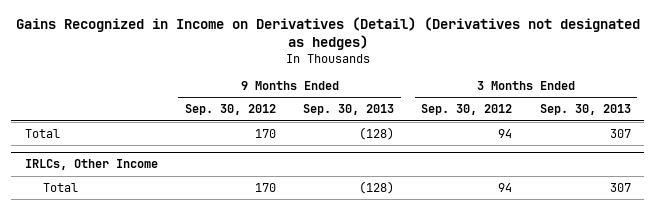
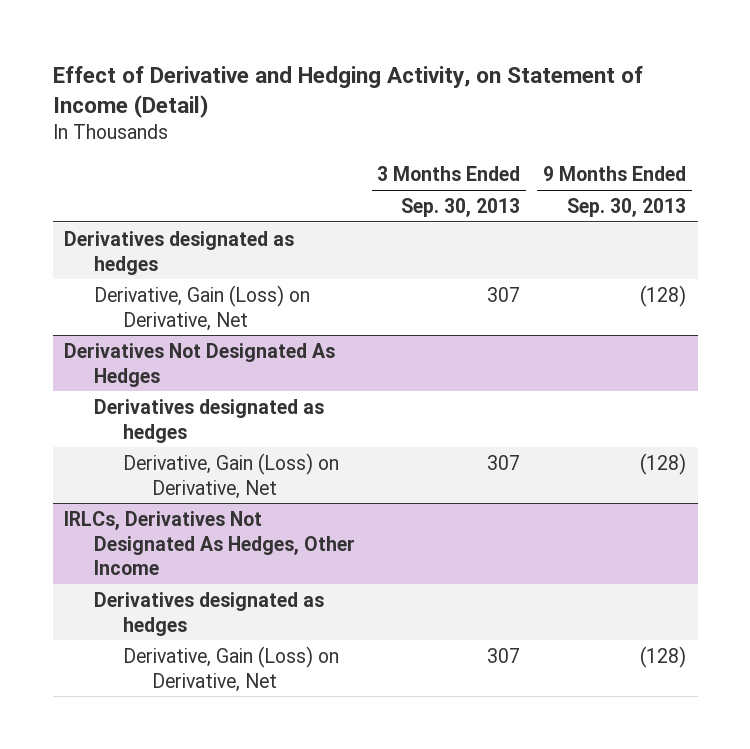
[15,17,640,51] Gains Recognized in Income on Derivatives (Detail) (Derivatives not designated as hedges) -> [52,65,643,118] Effect of Derivative and Hedging Activity, on Statement of Income (Detail)
[185,104,277,116] Sep. 30, 2012 -> none
[421,104,513,116] Sep. 30, 2012 -> none
[24,159,158,171] IRLCs, Other Income -> none
none -> [64,230,295,275] Derivatives designated as hedges
[24,128,60,138] Total -> [93,284,310,331] Derivative, Gain (Loss) on Derivative, Net
none -> [64,342,336,387] Derivatives Not Designated As Hedges
none -> [93,398,324,443] Derivatives designated as hedges
[42,182,78,192] Total -> [122,452,339,499] Derivative, Gain (Loss) on Derivative, Net
none -> [64,510,355,576] IRLCs, Derivatives Not Designated As Hedges, Other Income
none -> [93,591,324,636] Derivatives designated as hedges
none -> [122,645,339,692] Derivative, Gain (Loss) on Derivative, Net

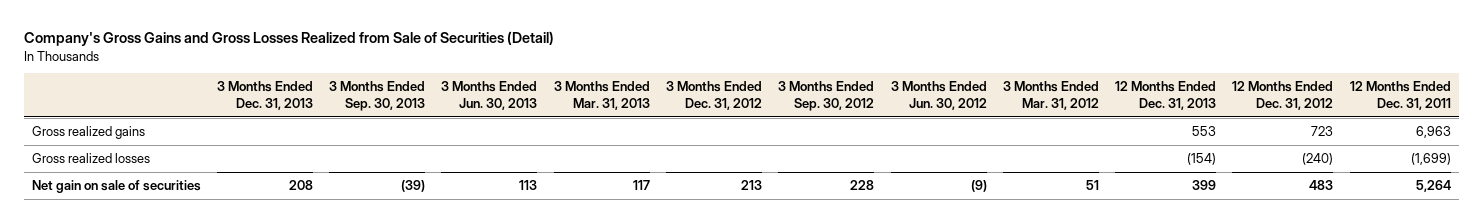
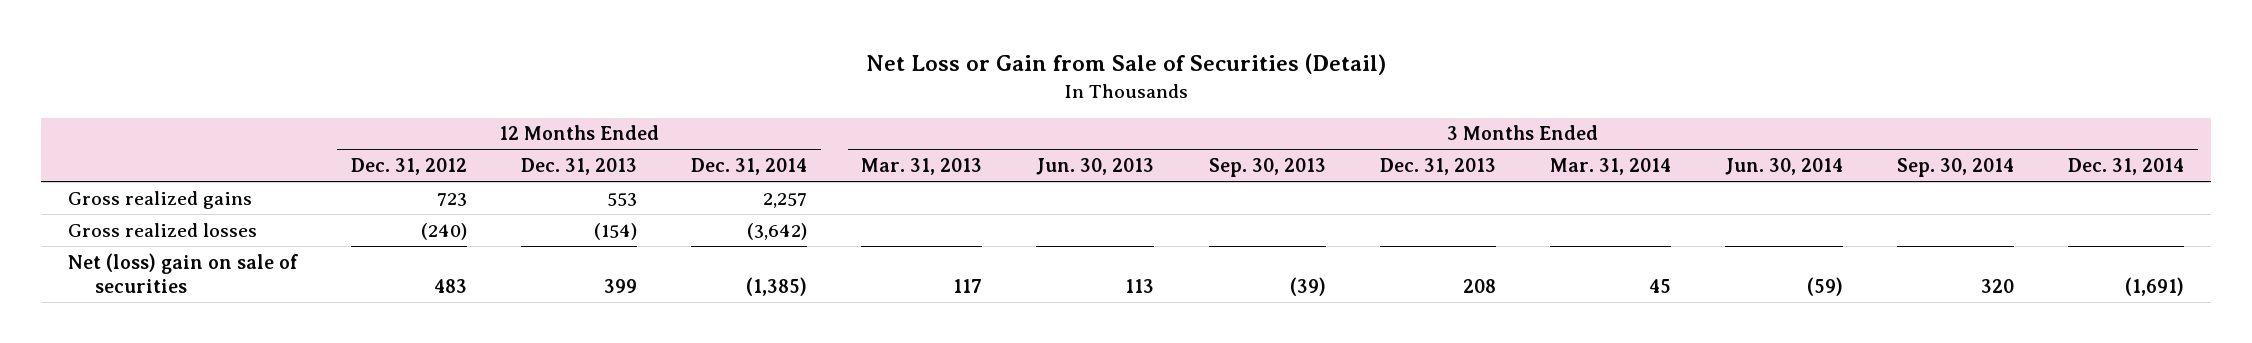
[23,31,554,47] Company's Gross Gains and Gross Losses Realized from Sale of Securities (Detail) -> [865,53,1386,76] Net Loss or Gain from Sale of Securities (Detail)
[666,81,763,110] 3 Months Ended Dec. 31, 2012 -> none
[778,81,875,111] 3 Months Ended Sep. 30, 2012 -> none
[890,81,987,110] 3 Months Ended Jun. 30, 2012 -> none
[1002,81,1099,110] 3 Months Ended Mar. 31, 2012 -> none
[1349,81,1451,110] 12 Months Ended Dec. 31, 2011 -> none
none -> [691,158,808,176] Dec. 31, 2014
none -> [1549,158,1671,176] Mar. 31, 2014
none -> [1724,158,1843,176] Jun. 30, 2014
none -> [1896,158,2014,178] Sep. 30, 2014
none -> [2068,158,2185,176] Dec. 31, 2014
[31,179,201,193] Net gain on sale of securities -> [67,252,298,293] Net (loss) gain on sale of securities

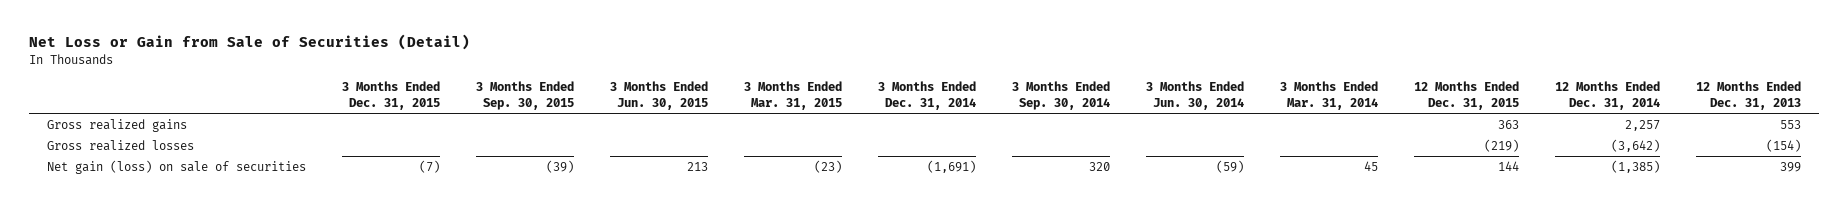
[351,158,468,176] Dec. 31, 2012 -> none
[861,158,983,176] Mar. 31, 2013 -> none
[1036,158,1155,176] Jun. 30, 2013 -> none
[1208,158,1326,178] Sep. 30, 2013 -> none
[1379,158,1496,176] Dec. 31, 2013 -> none
none -> [341,81,440,110] 3 Months Ended Dec. 31, 2015
none -> [475,81,574,110] 3 Months Ended Sep. 30, 2015
none -> [609,81,708,110] 3 Months Ended Jun. 30, 2015
none -> [743,81,842,110] 3 Months Ended Mar. 31, 2015
none -> [1414,81,1520,110] 12 Months Ended Dec. 31, 2015
[67,252,298,293] Net (loss) gain on sale of securities -> [46,159,306,174] Net gain (loss) on sale of securities

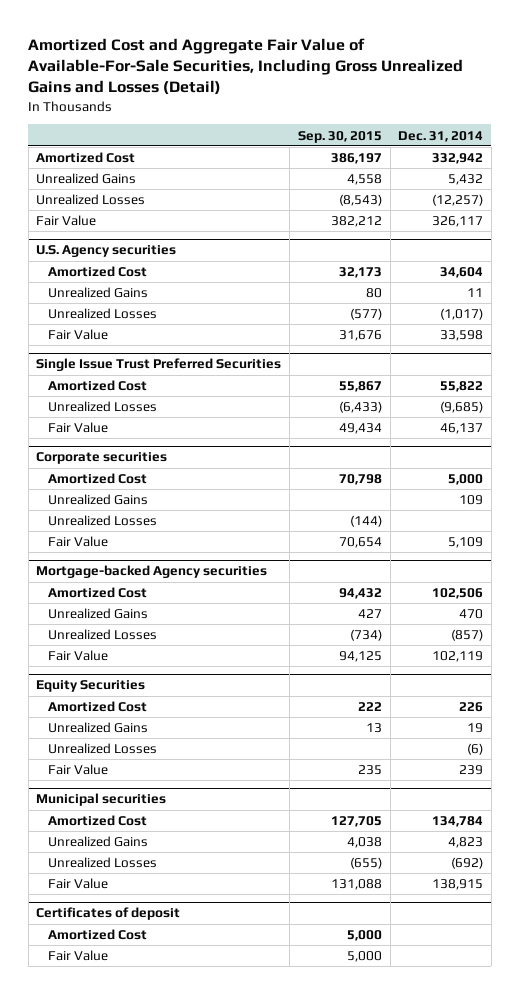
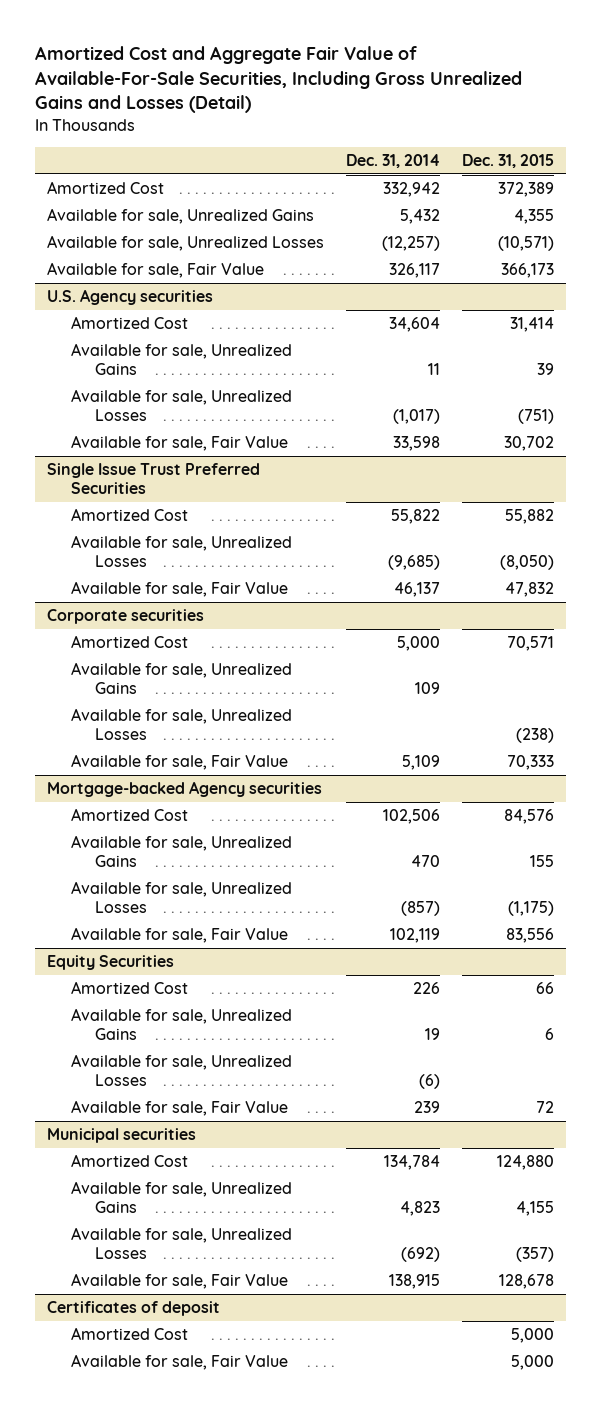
[297,130,382,143] Sep. 30, 2015 -> none
none -> [462,153,555,168] Dec. 31, 2015
[36,173,137,185] Unrealized Gains -> [46,208,314,225] Available for sale, Unrealized Gains
[36,194,146,206] Unrealized Losses -> [46,235,324,252] Available for sale, Unrealized Losses
[36,215,97,227] Fair Value -> [46,262,264,279] Available for sale, Fair Value
[48,287,149,299] Unrealized Gains -> [70,343,292,376] Available for sale, Unrealized Gains
[48,308,158,320] Unrealized Losses -> [70,389,292,422] Available for sale, Unrealized Losses
[48,329,109,341] Fair Value -> [70,435,288,452] Available for sale, Fair Value
[48,401,158,413] Unrealized Losses -> [70,535,292,568] Available for sale, Unrealized Losses
[48,422,109,434] Fair Value -> [70,581,288,598] Available for sale, Fair Value
[48,494,149,506] Unrealized Gains -> [70,662,292,695] Available for sale, Unrealized Gains
[48,515,158,527] Unrealized Losses -> [70,708,292,741] Available for sale, Unrealized Losses
[48,536,109,548] Fair Value -> [70,754,288,771] Available for sale, Fair Value
[48,608,149,620] Unrealized Gains -> [70,835,292,868] Available for sale, Unrealized Gains
[48,629,158,641] Unrealized Losses -> [70,881,292,914] Available for sale, Unrealized Losses
[48,650,109,662] Fair Value -> [70,927,288,944] Available for sale, Fair Value
[48,722,149,734] Unrealized Gains -> [70,1008,292,1041] Available for sale, Unrealized Gains
[48,743,158,755] Unrealized Losses -> [70,1054,292,1087] Available for sale, Unrealized Losses
[48,764,109,776] Fair Value -> [70,1100,288,1117] Available for sale, Fair Value
[48,836,149,848] Unrealized Gains -> [70,1181,292,1214] Available for sale, Unrealized Gains
[48,857,158,869] Unrealized Losses -> [70,1227,292,1260] Available for sale, Unrealized Losses
[48,878,109,890] Fair Value -> [70,1273,288,1290] Available for sale, Fair Value
[48,950,109,962] Fair Value -> [70,1354,288,1371] Available for sale, Fair Value

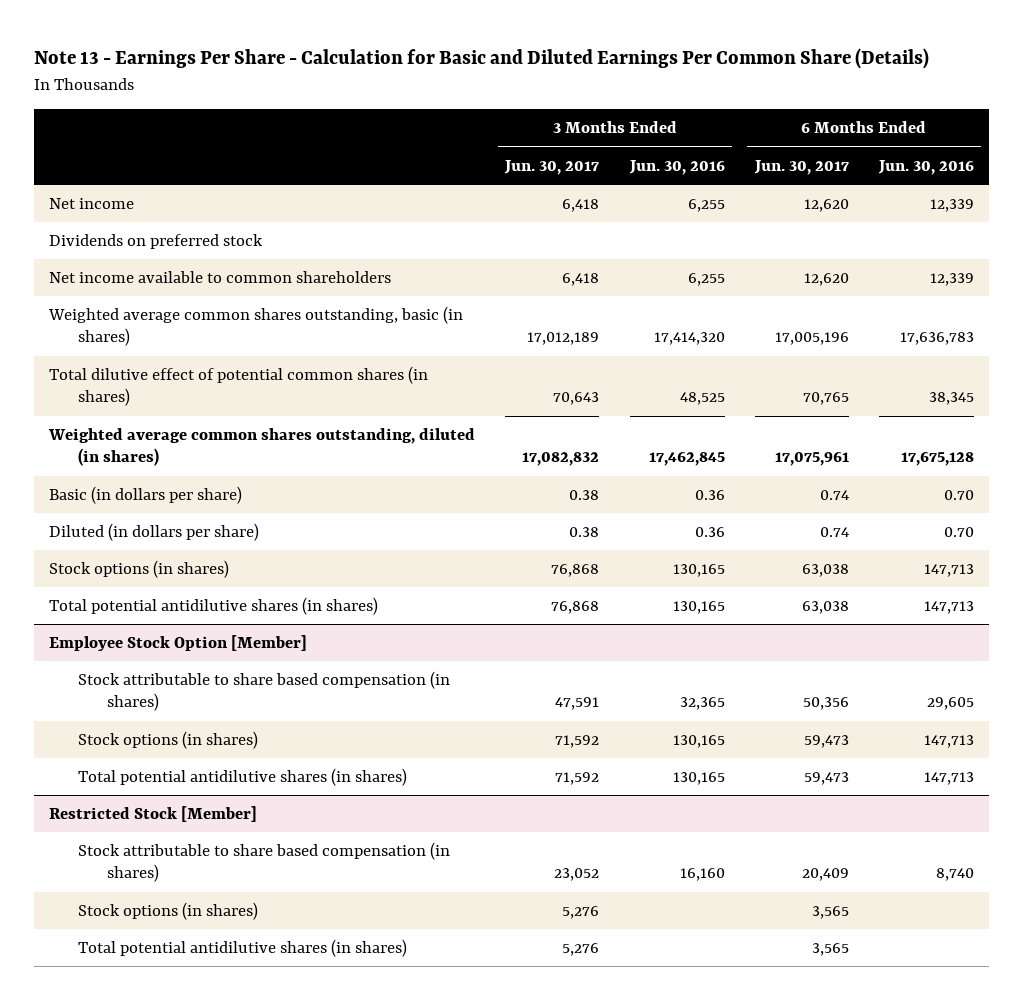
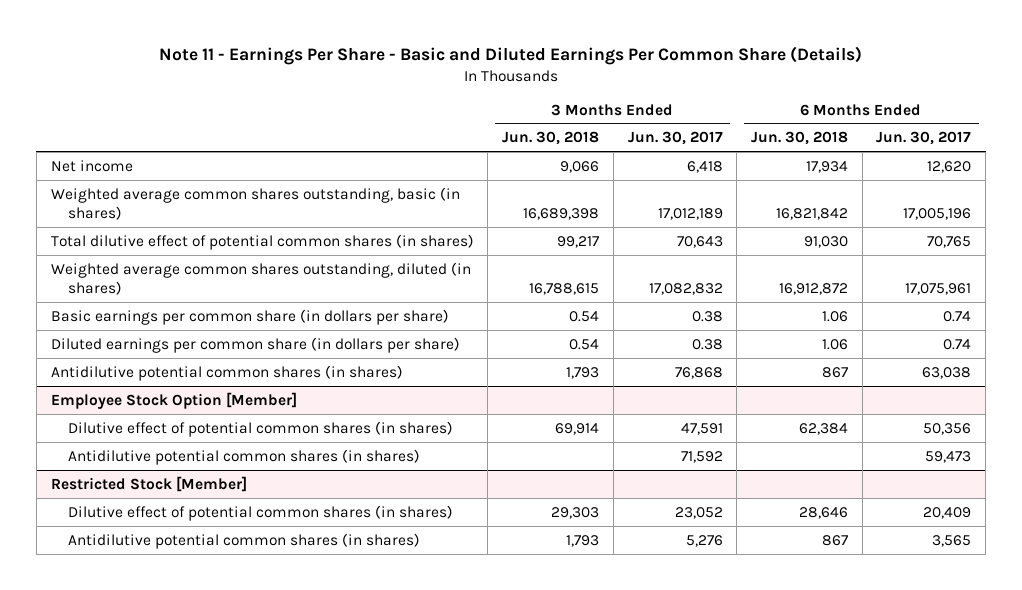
[34,48,930,70] Note 13 - Earnings Per Share - Calculation for Basic and Diluted Earnings Per Common Share (Details) -> [159,46,863,66] Note 11 - Earnings Per Share - Basic and Diluted Earnings Per Common Share (Details)
[628,159,725,175] Jun. 30, 2016 -> none
[877,159,974,175] Jun. 30, 2016 -> none
none -> [502,131,600,146] Jun. 30, 2018
none -> [750,131,848,146] Jun. 30, 2018
[49,234,264,250] Dividends on preferred stock -> none
[49,271,392,284] Net income available to common shareholders -> none
[49,597,379,616] Total potential antidilutive shares (in shares) -> none
[49,486,243,505] Basic (in dollars per share) -> [50,308,449,325] Basic earnings per common share (in dollars per share)
[49,523,260,542] Diluted (in dollars per share) -> [50,336,460,353] Diluted earnings per common share (in dollars per share)
[49,560,230,579] Stock options (in shares) -> [50,364,403,381] Antidilutive potential common shares (in shares)
[78,768,408,787] Total potential antidilutive shares (in shares) -> none
[78,671,451,712] Stock attributable to share based compensation (in shares) -> [68,420,454,437] Dilutive effect of potential common shares (in shares)
[78,731,259,750] Stock options (in shares) -> [68,448,421,465] Antidilutive potential common shares (in shares)
[78,939,408,958] Total potential antidilutive shares (in shares) -> none
[78,842,451,883] Stock attributable to share based compensation (in shares) -> [68,504,454,521] Dilutive effect of potential common shares (in shares)
[78,902,259,921] Stock options (in shares) -> [68,532,421,549] Antidilutive potential common shares (in shares)

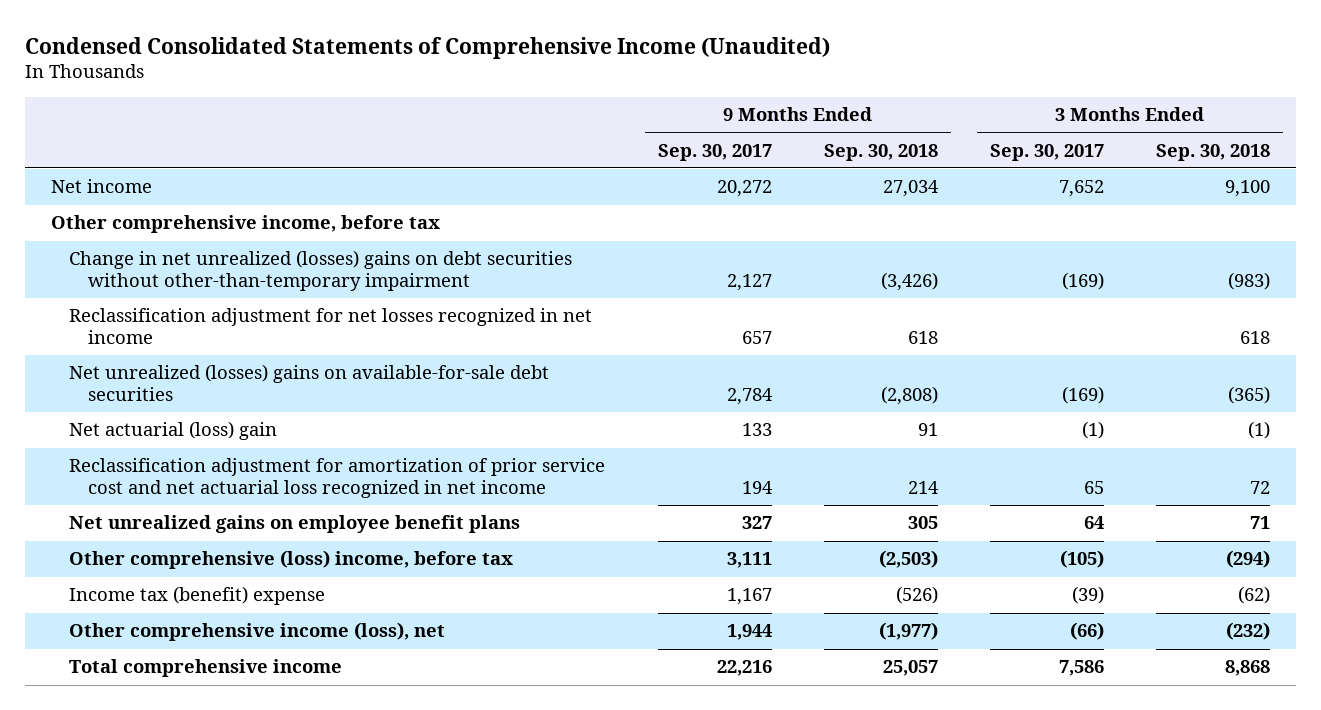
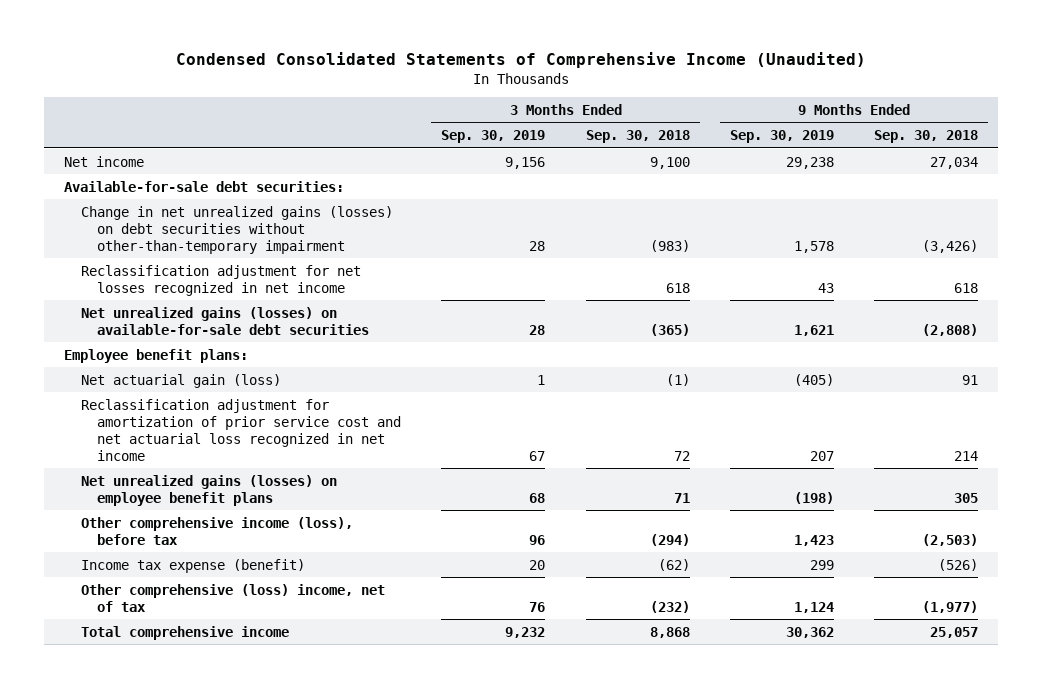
[657,143,772,161] Sep. 30, 2017 -> none
[989,143,1104,161] Sep. 30, 2017 -> none
none -> [441,130,546,144] Sep. 30, 2019
none -> [729,130,834,144] Sep. 30, 2019
[51,215,441,234] Other comprehensive income, before tax -> none
none -> [63,180,344,192] Available-for-sale debt securities:
[69,250,573,291] Change in net unrealized (losses) gains on debt securities without other-than-temporary impairment -> [80,205,393,254] Change in net unrealized gains (losses) on debt securities without other-than-temporary impairment
[69,364,550,401] Net unrealized (losses) gains on available-for-sale debt securities -> [80,306,370,335] Net unrealized gains (losses) on available-for-sale debt securities
none -> [63,348,248,363] Employee benefit plans:
[69,421,278,441] Net actuarial (loss) gain -> [80,373,281,388] Net actuarial gain (loss)
[69,515,521,534] Net unrealized gains on employee benefit plans -> [80,474,337,506] Net unrealized gains (losses) on employee benefit plans
[69,550,514,570] Other comprehensive (loss) income, before tax -> [80,516,353,545] Other comprehensive income (loss), before tax
[69,586,326,606] Income tax (benefit) expense -> [80,558,305,573] Income tax expense (benefit)
[69,622,446,642] Other comprehensive income (loss), net -> [80,583,385,612] Other comprehensive (loss) income, net of tax

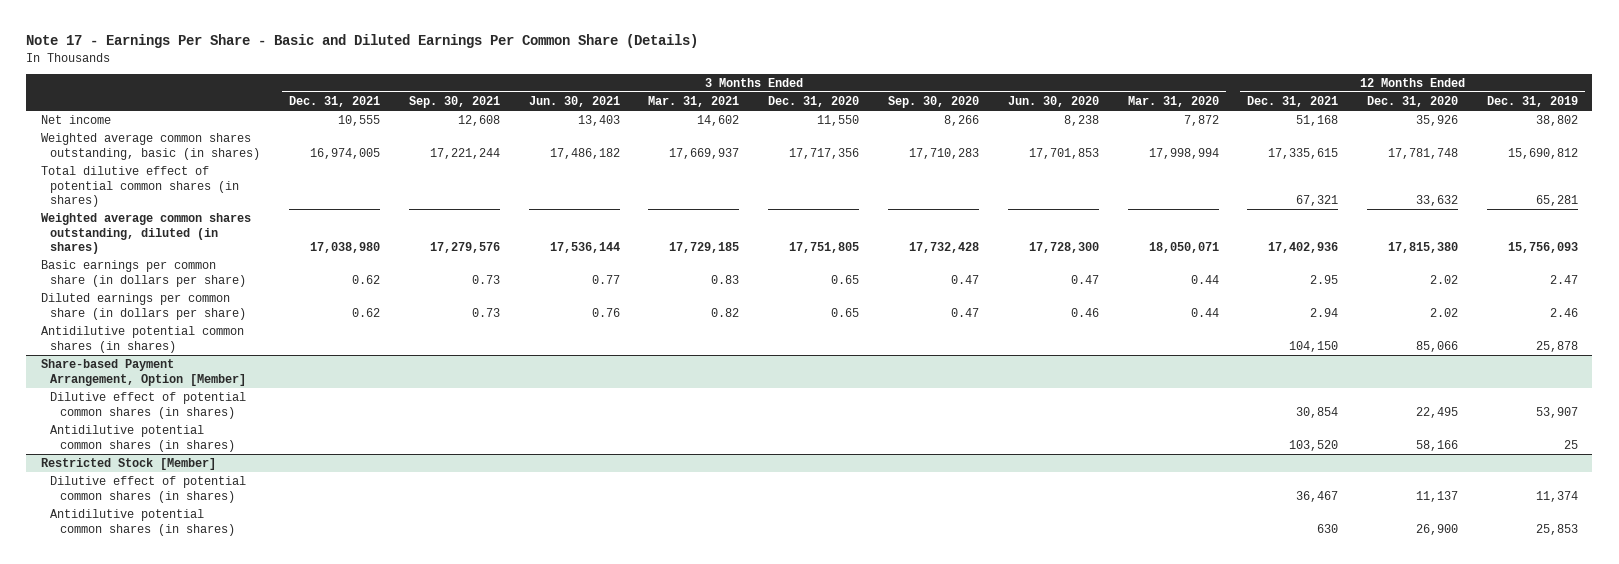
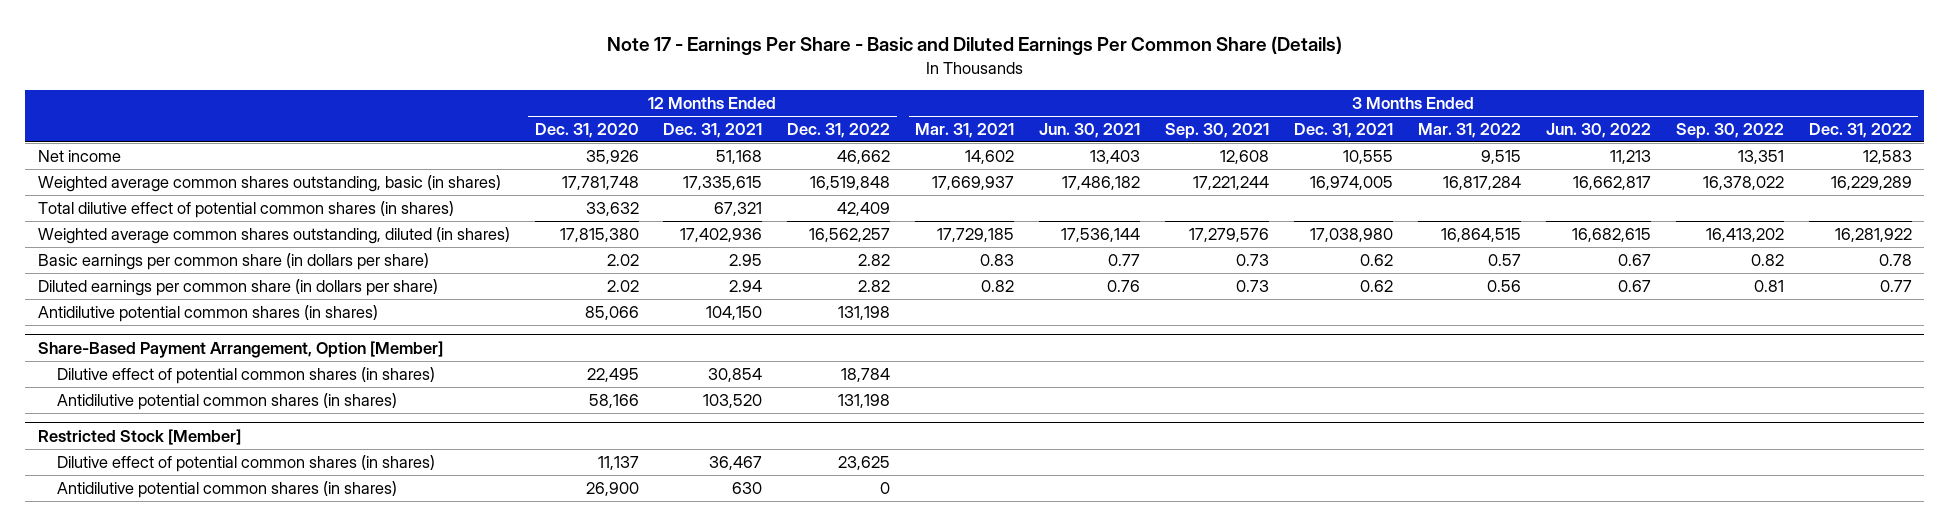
[768,95,860,107] Dec. 31, 2020 -> none
[888,95,980,108] Sep. 30, 2020 -> none
[1007,95,1099,107] Jun. 30, 2020 -> none
[1127,95,1219,107] Mar. 31, 2020 -> none
[1486,95,1578,107] Dec. 31, 2019 -> none
none -> [787,123,891,139] Dec. 31, 2022
none -> [1417,123,1521,139] Mar. 31, 2022
none -> [1545,123,1651,139] Jun. 30, 2022
none -> [1675,123,1784,140] Sep. 30, 2022
none -> [1808,123,1912,139] Dec. 31, 2022
[40,359,247,386] Share-based Payment Arrangement, Option [Member] -> [37,340,443,358] Share-Based Payment Arrangement, Option [Member]

